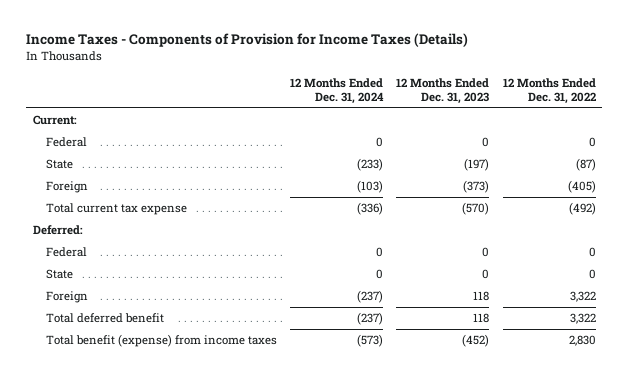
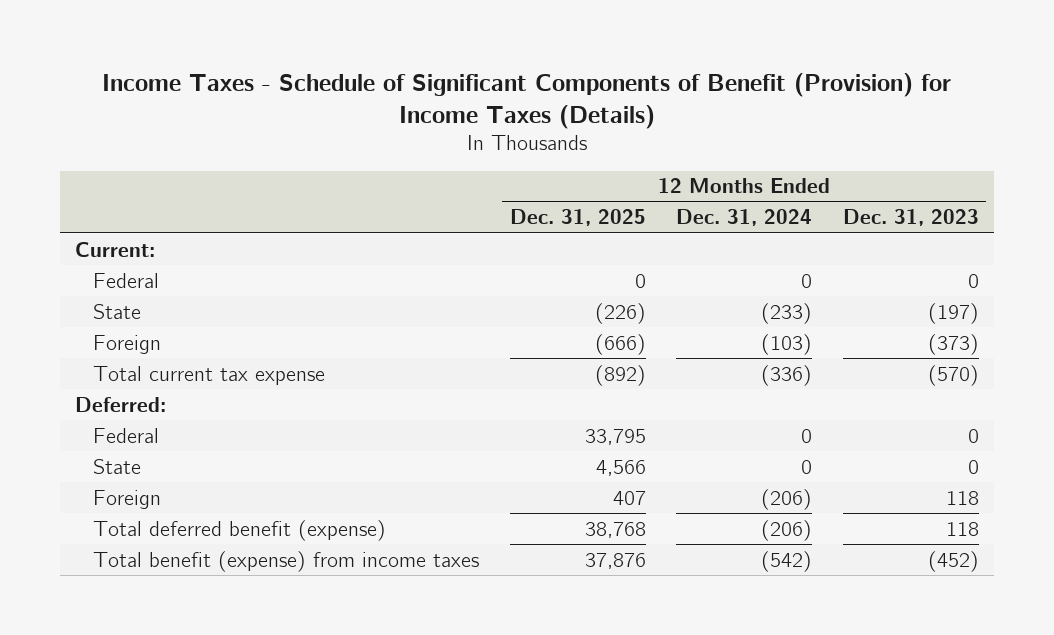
[26,33,469,48] Income Taxes - Components of Provision for Income Taxes (Details) -> [101,73,951,129] Income Taxes - Schedule of Significant Components of Benefit (Provision) for Income Taxes (Details)
[502,77,596,105] 12 Months Ended Dec. 31, 2022 -> none
none -> [509,209,646,227] Dec. 31, 2025
[357,290,384,304] (237) -> [761,488,813,510] (206)
[45,313,164,324] Total deferred benefit -> [93,519,387,541] Total deferred benefit (expense)
[357,312,384,326] (237) -> [761,519,813,541] (206)
[357,334,384,348] (573) -> [761,550,813,572] (542)

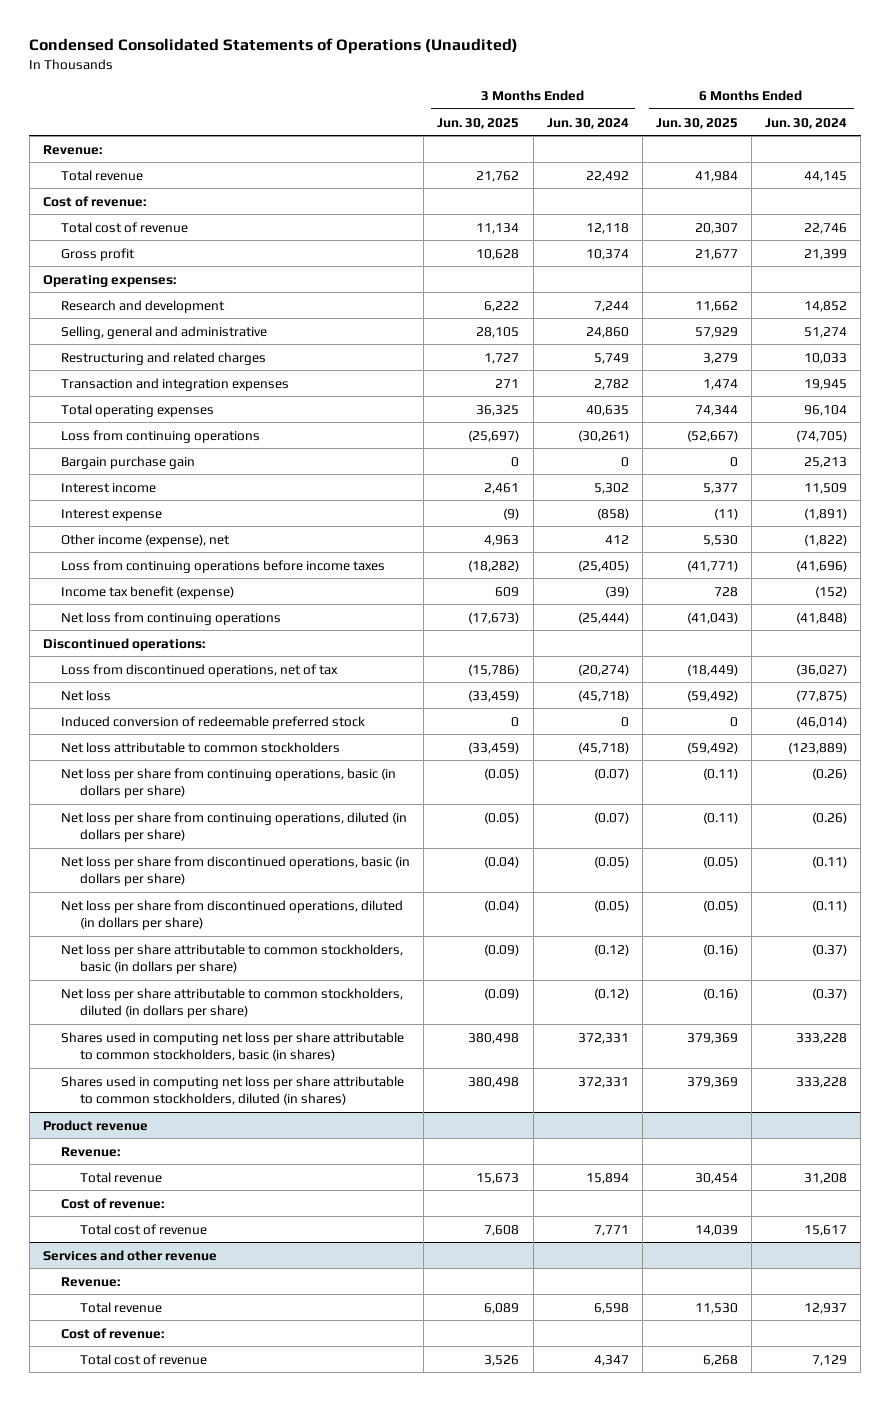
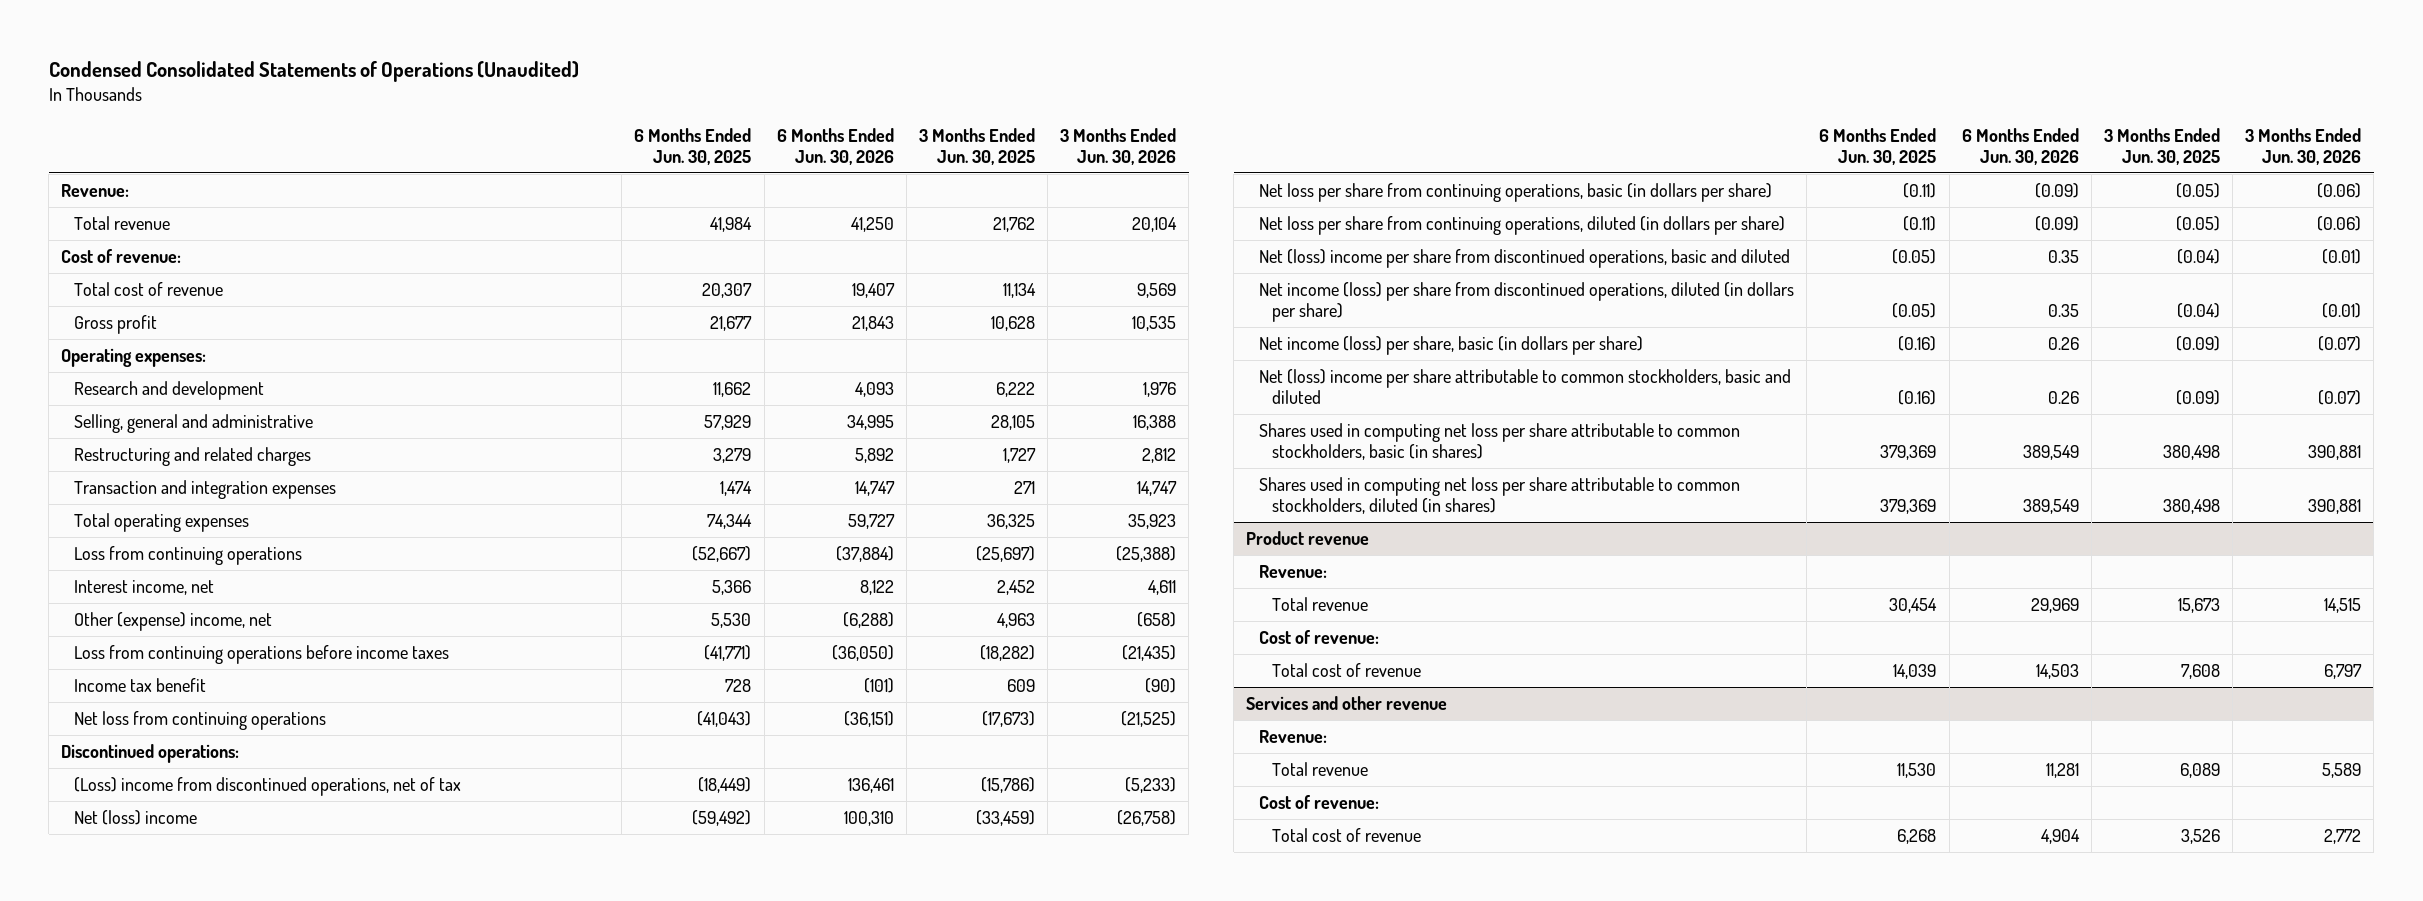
[546,117,629,129] Jun. 30, 2024 -> none
[764,117,847,129] Jun. 30, 2024 -> none
none -> [776,128,894,165] 6 Months Ended Jun. 30, 2026
none -> [1060,128,1177,165] 3 Months Ended Jun. 30, 2026
[61,455,196,469] Bargain purchase gain -> none
[61,508,163,521] Interest expense -> none
[61,482,157,493] Interest income -> [74,579,215,595] Interest income, net
[484,482,520,494] 2,461 -> [996,579,1035,595] 2,452
[702,482,738,494] 5,377 -> [712,579,752,595] 5,366
[61,533,231,547] Other income (expense), net -> [74,611,273,631] Other (expense) income, net
[61,585,235,599] Income tax benefit (expense) -> [74,677,207,692] Income tax benefit
[61,715,366,729] Induced conversion of redeemable preferred stock -> none
[61,741,341,753] Net loss attributable to common stockholders -> none
[61,663,339,677] Loss from discontinued operations, net of tax -> [74,776,462,796] (Loss) income from discontinued operations, net of tax
[61,689,112,701] Net loss -> [74,809,198,825] Net (loss) income
[61,855,411,886] Net loss per share from discontinued operations, basic (in dollars per share) -> [1259,248,1791,268] Net (loss) income per share from discontinued operations, basic and diluted
[61,899,404,930] Net loss per share from discontinued operations, diluted (in dollars per share) -> [1259,281,1795,322] Net income (loss) per share from discontinued operations, diluted (in dollars per share)
[61,943,404,974] Net loss per share attributable to common stockholders, basic (in dollars per share) -> [1259,335,1644,355] Net income (loss) per share, basic (in dollars per share)
[61,987,404,1018] Net loss per share attributable to common stockholders, diluted (in dollars per share) -> [1259,368,1792,404] Net (loss) income per share attributable to common stockholders, basic and diluted

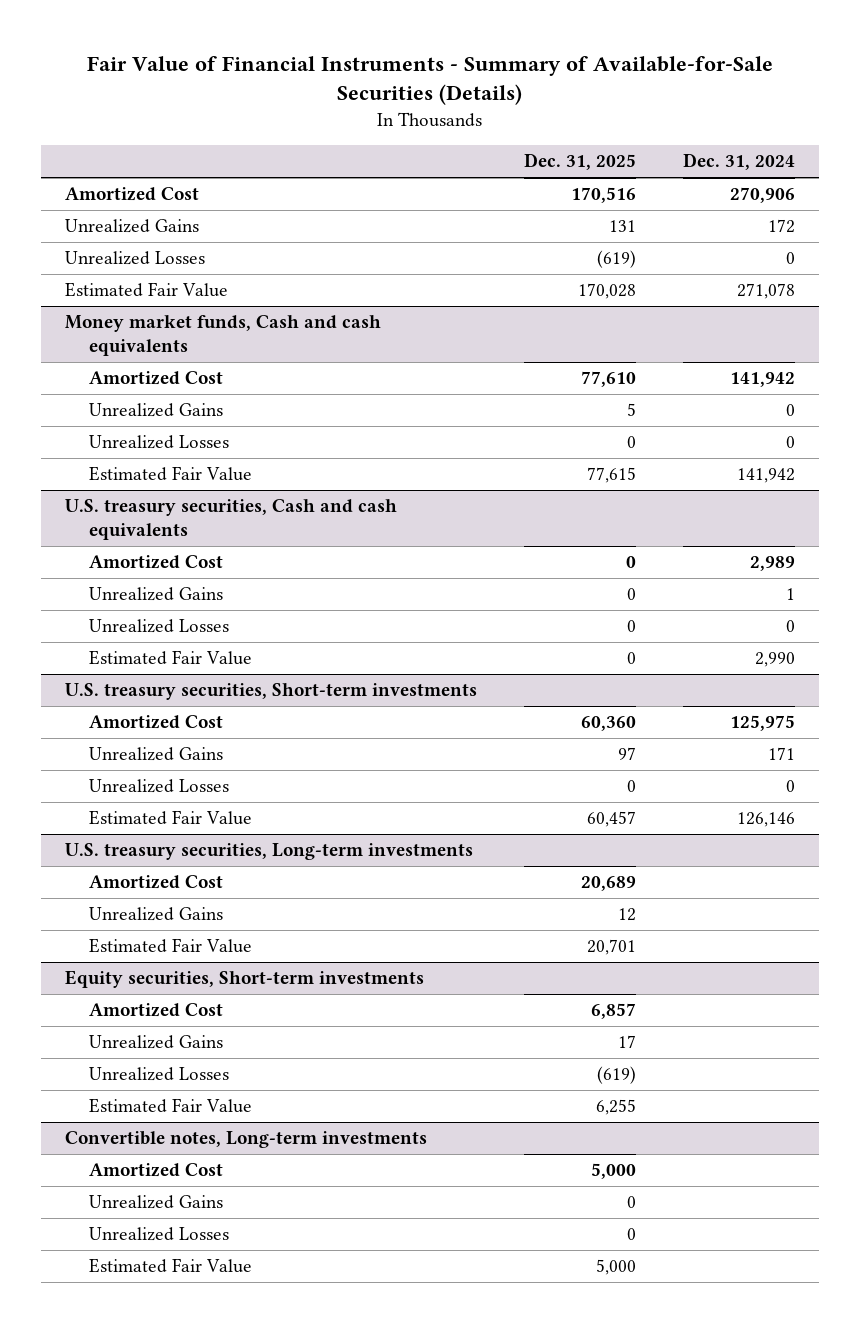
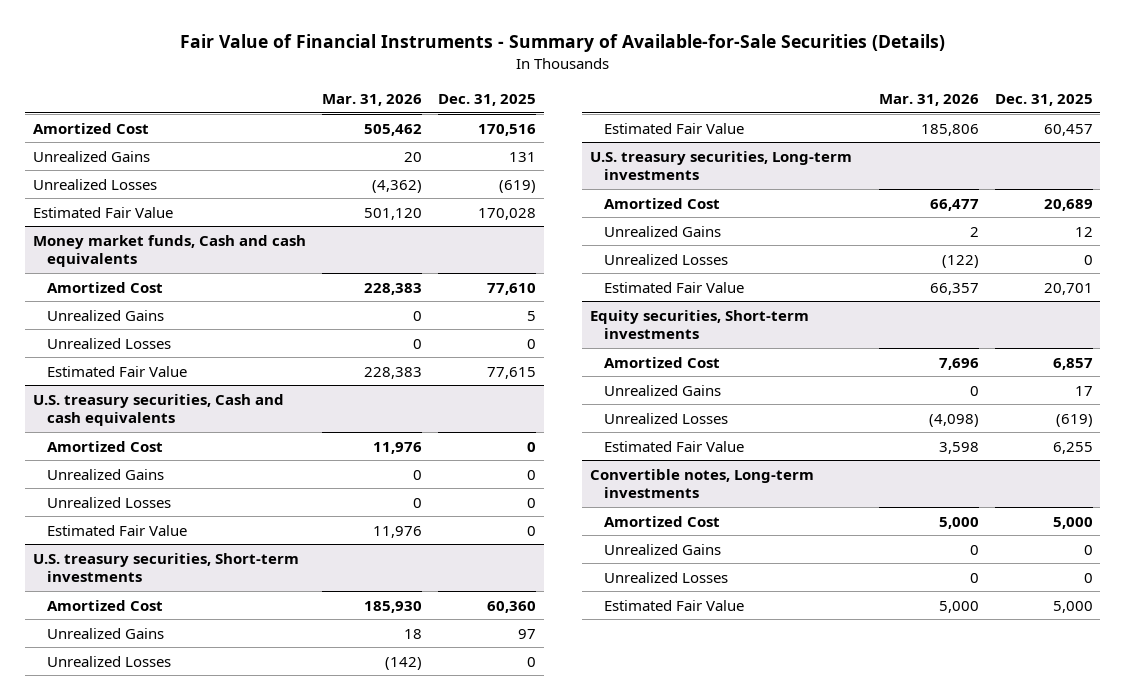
[683,153,796,171] Dec. 31, 2024 -> none
none -> [321,93,422,106] Mar. 31, 2026
none -> [604,253,729,265] Unrealized Losses

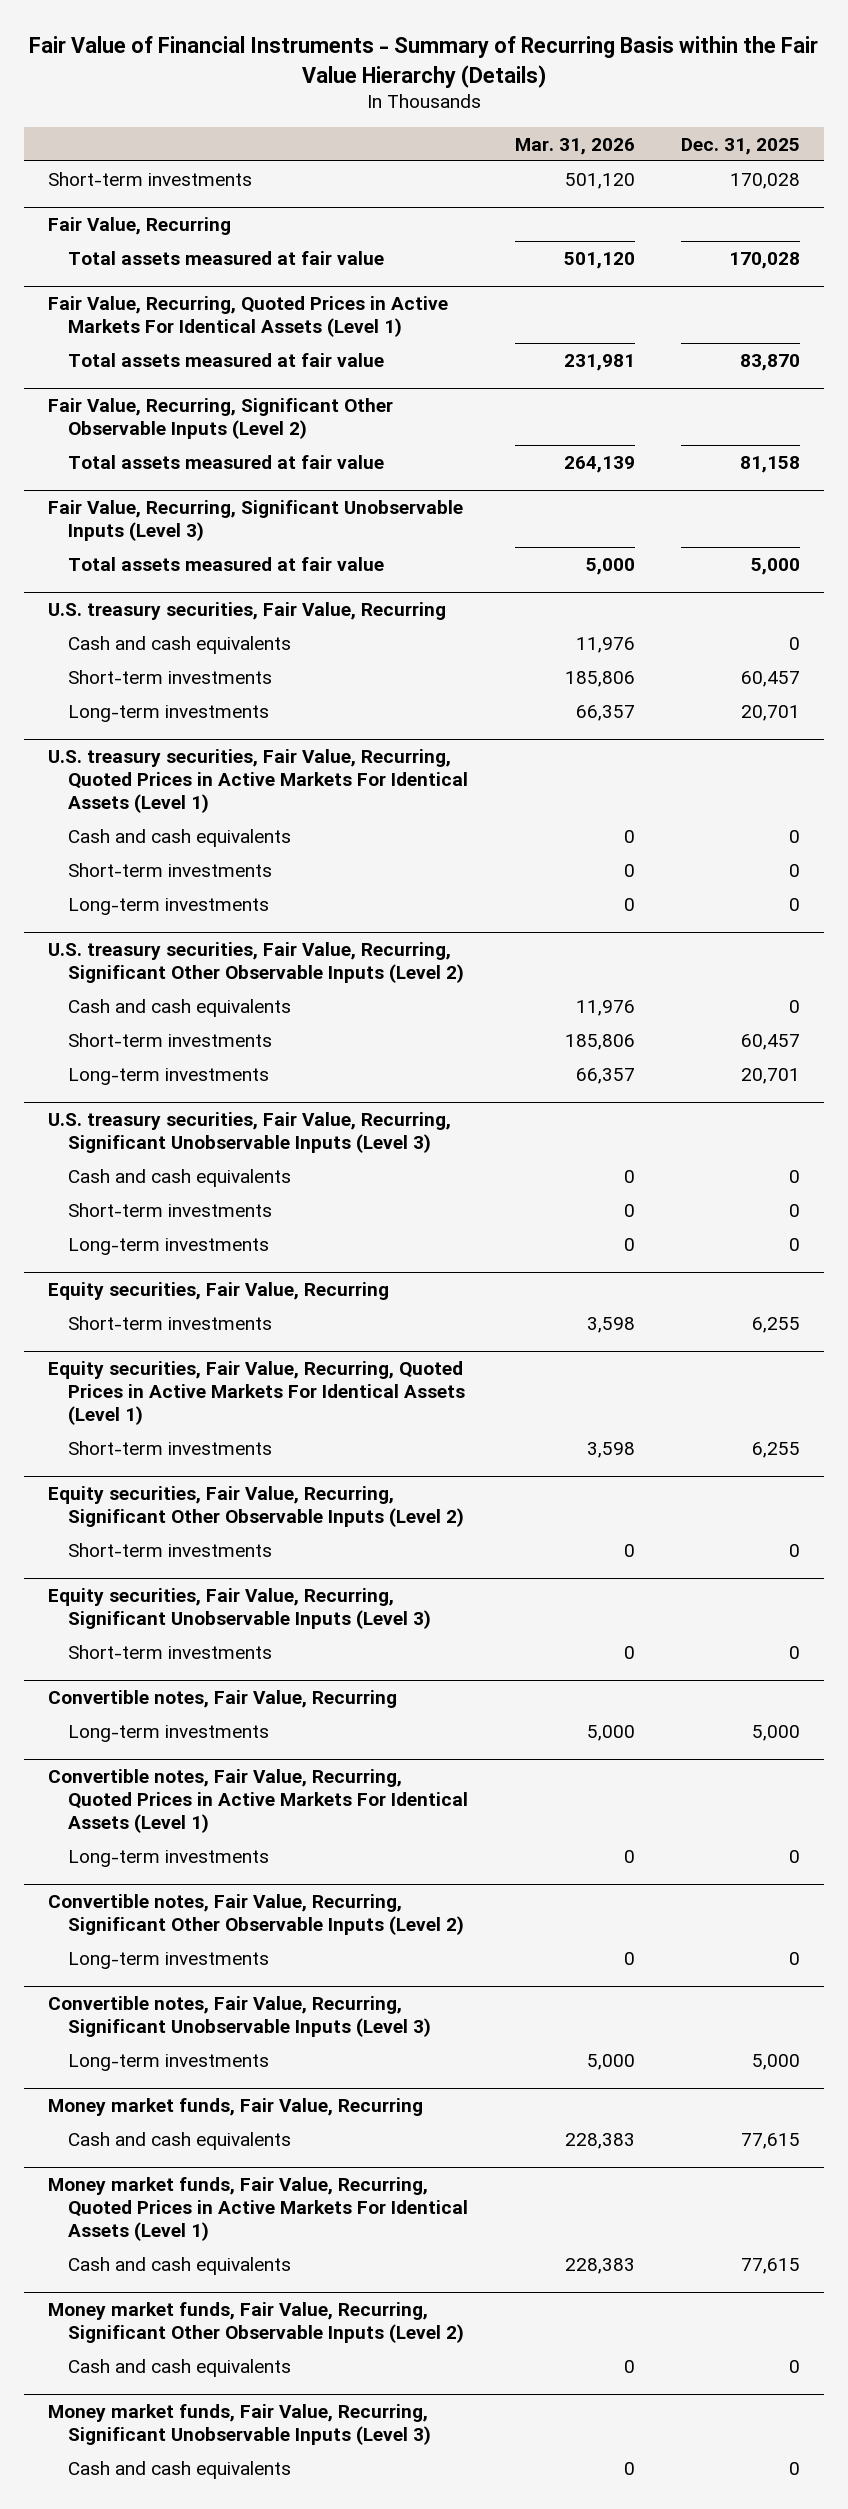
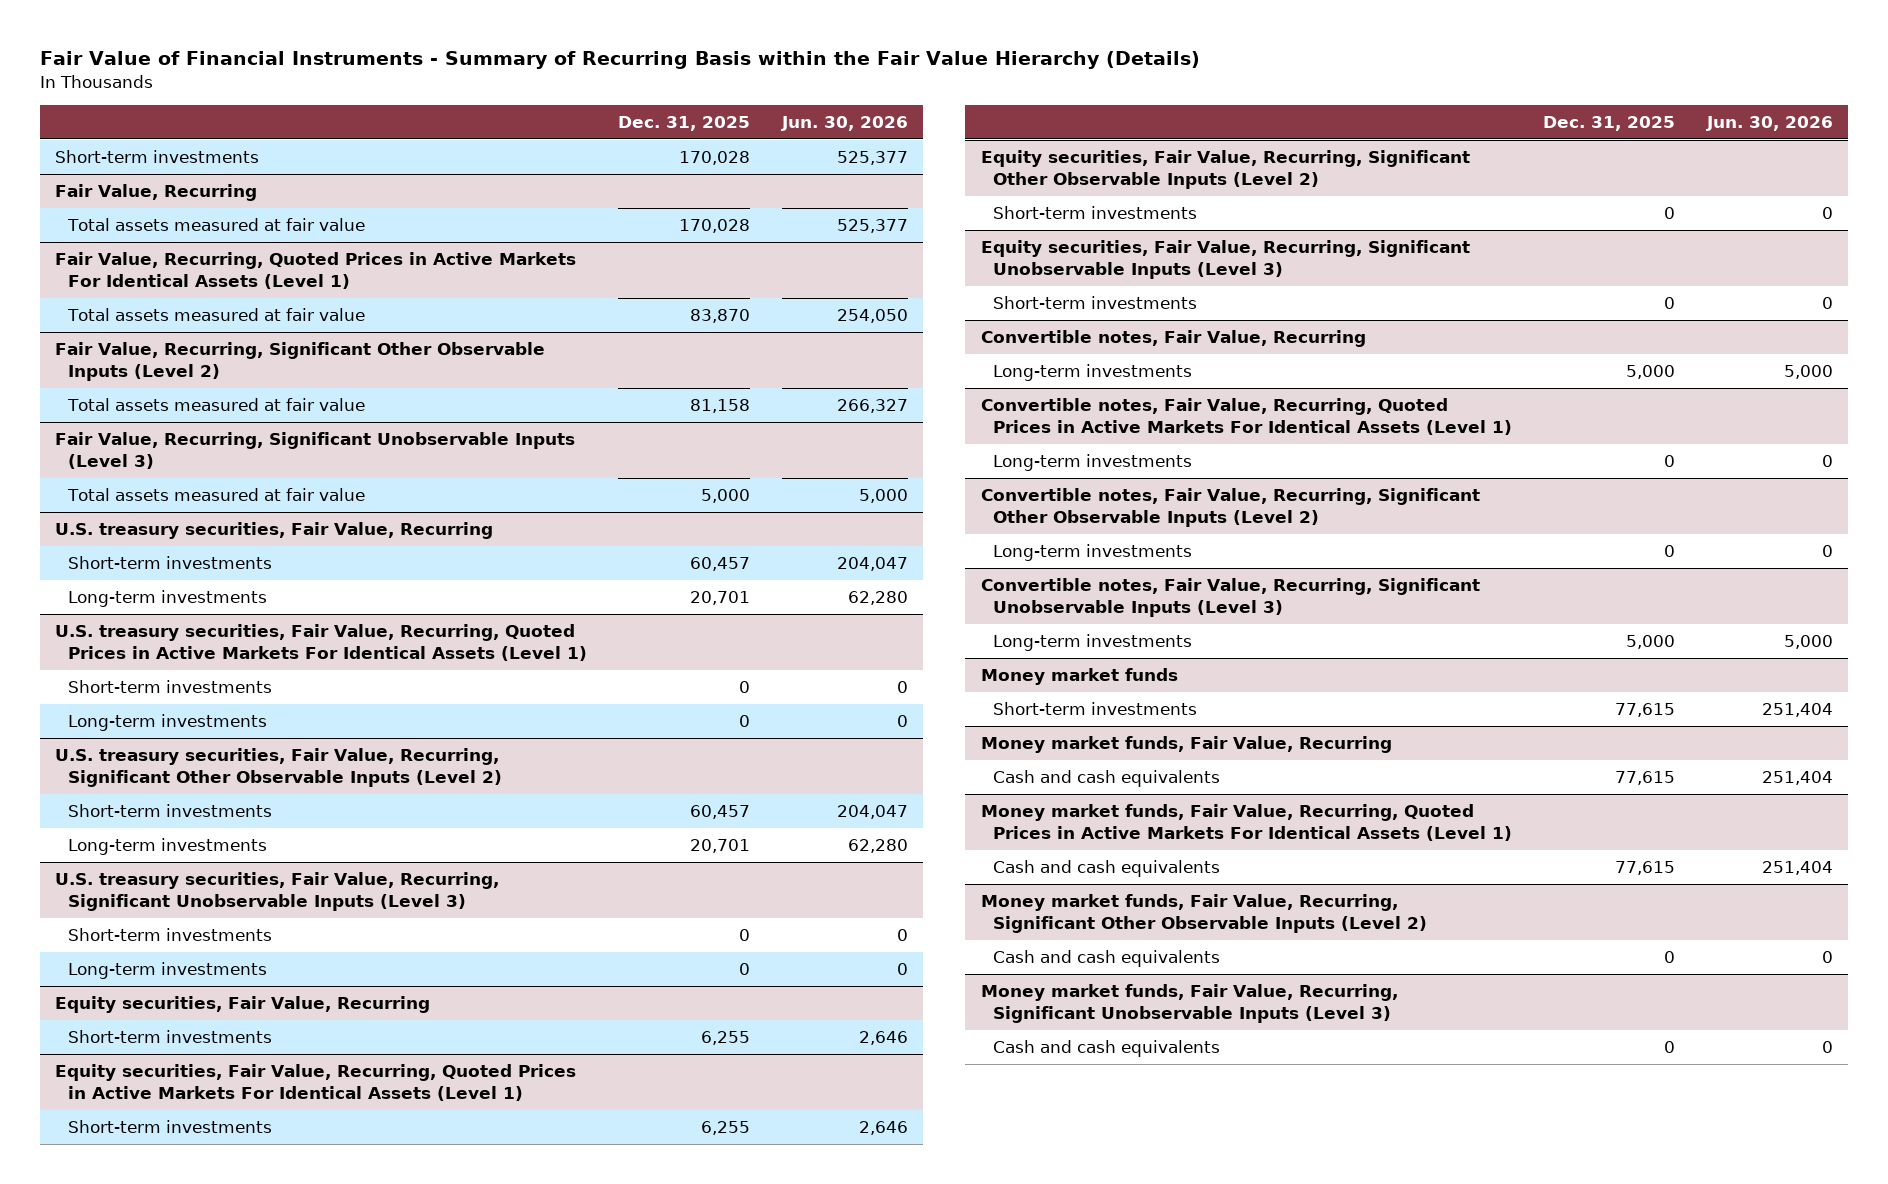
[514,137,635,155] Mar. 31, 2026 -> none
none -> [780,115,908,131] Jun. 30, 2026
[67,635,291,654] Cash and cash equivalents -> none
[67,828,291,847] Cash and cash equivalents -> none
[67,998,291,1017] Cash and cash equivalents -> none
[67,1168,291,1187] Cash and cash equivalents -> none
none -> [980,668,1178,686] Money market funds
none -> [992,702,1197,716] Short-term investments

